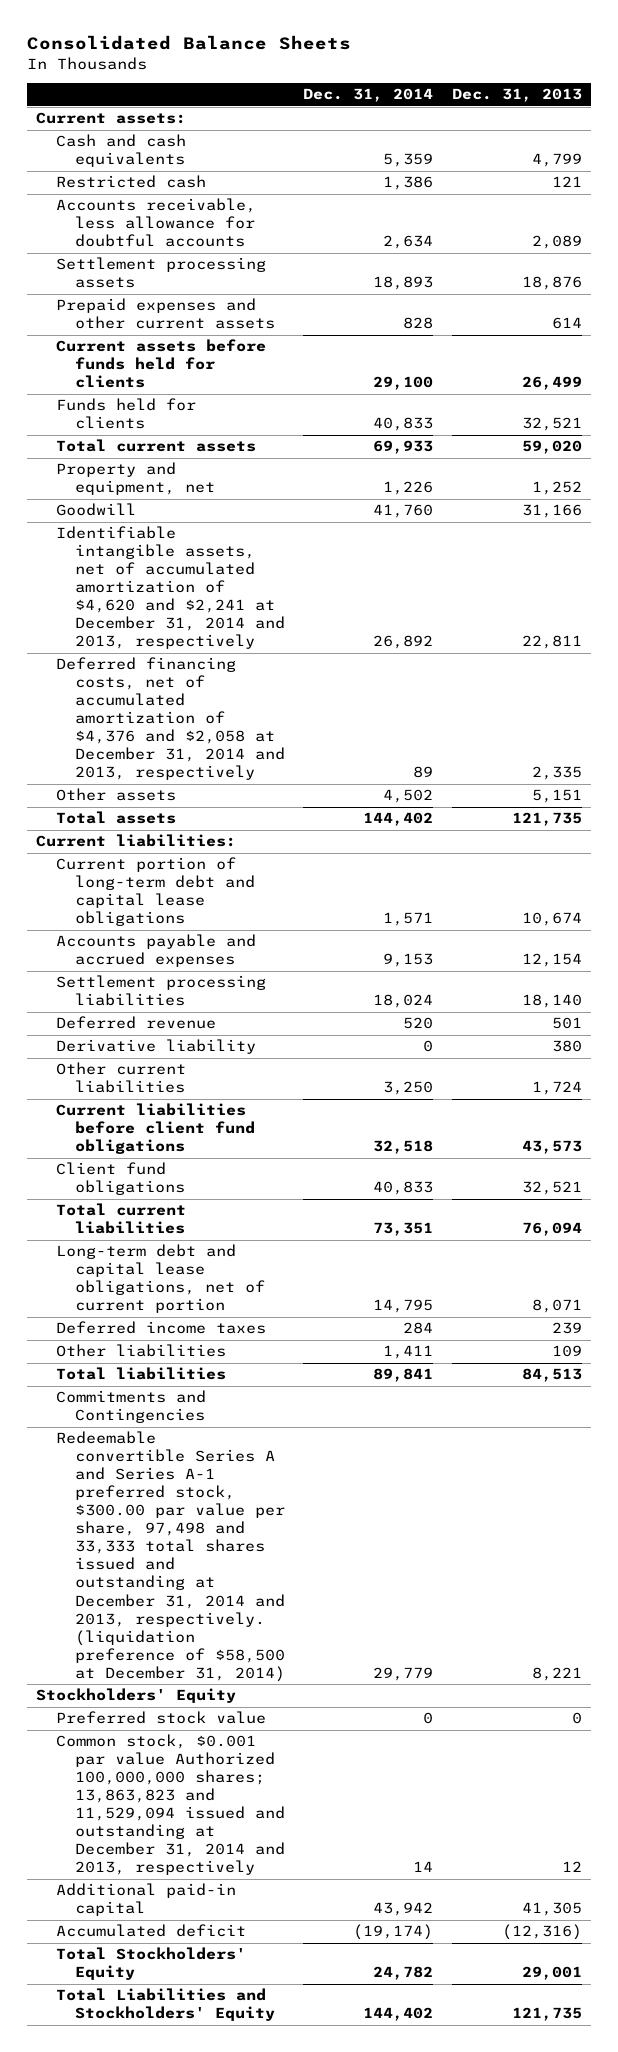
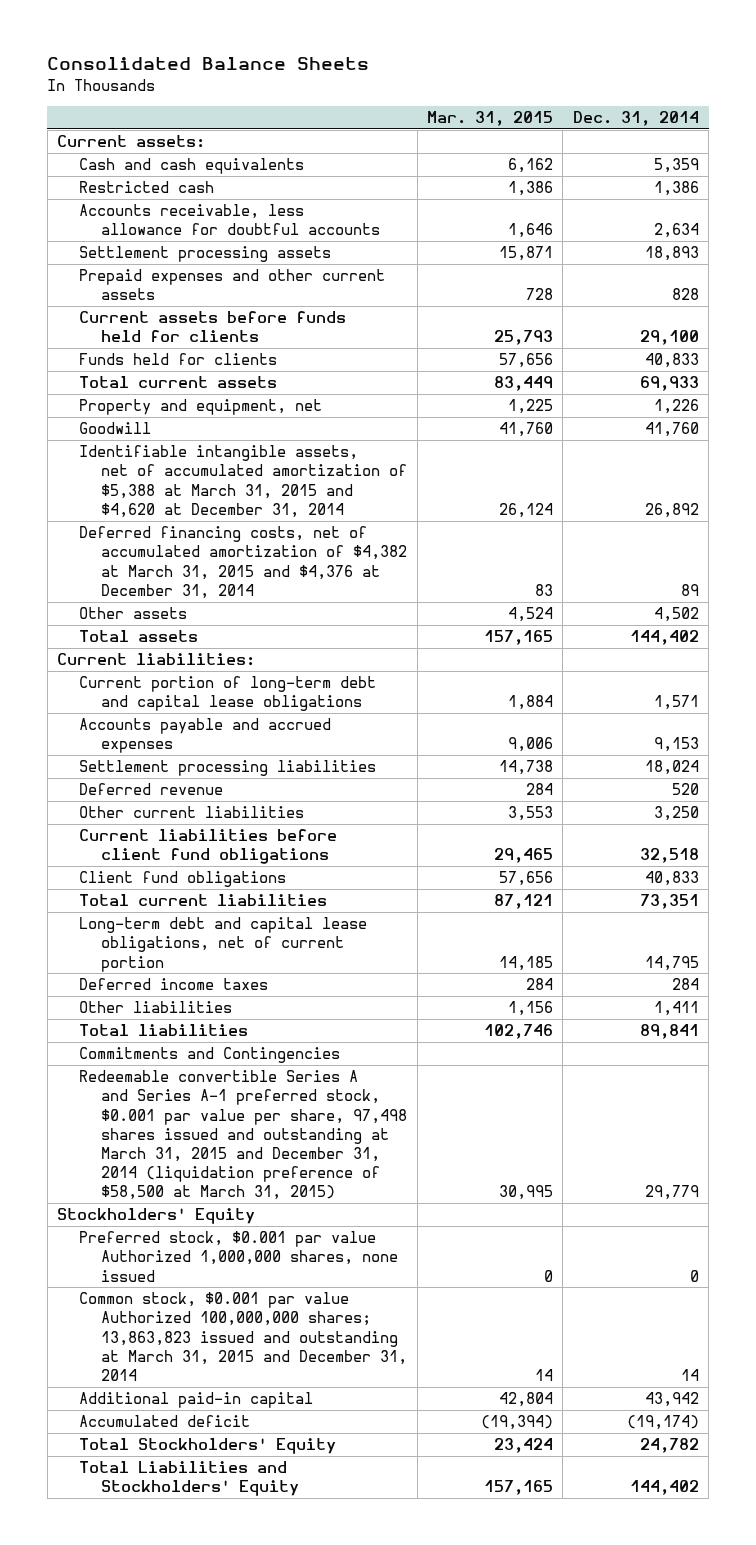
[451,88,582,103] Dec. 31, 2013 -> none
none -> [427,110,554,126] Mar. 31, 2015
[55,526,285,650] Identifiable intangible assets, net of accumulated amortization of $4,620 and $2,241 at December 31, 2014 and 2013, respectively -> [79,445,408,518] Identifiable intangible assets, net of accumulated amortization of $5,388 at March 31, 2015 and $4,620 at December 31, 2014
[55,657,285,781] Deferred financing costs, net of accumulated amortization of $4,376 and $2,058 at December 31, 2014 and 2013, respectively -> [79,526,408,599] Deferred financing costs, net of accumulated amortization of $4,382 at March 31, 2015 and $4,376 at December 31, 2014
[55,1039,256,1055] Derivative liability -> none
[55,1431,285,1682] Redeemable convertible Series A and Series A-1 preferred stock, $300.00 par value per share, 97,498 and 33,333 total shares issued and outstanding at December 31, 2014 and 2013, respectively. (liquidation preference of $58,500 at December 31, 2014) -> [79,1070,408,1201] Redeemable convertible Series A and Series A-1 preferred stock, $0.001 par value per share, 97,498 shares issued and outstanding at March 31, 2015 and December 31, 2014 (liquidation preference of $58,500 at March 31, 2015)
[55,1711,266,1725] Preferred stock value -> [79,1231,399,1282] Preferred stock, $0.001 par value Authorized 1,000,000 shares, none issued
[55,1734,285,1876] Common stock, $0.001 par value Authorized 100,000,000 shares; 13,863,823 and 11,529,094 issued and outstanding at December 31, 2014 and 2013, respectively -> [79,1292,408,1381] Common stock, $0.001 par value Authorized 100,000,000 shares; 13,863,823 issued and outstanding at March 31, 2015 and December 31, 2014

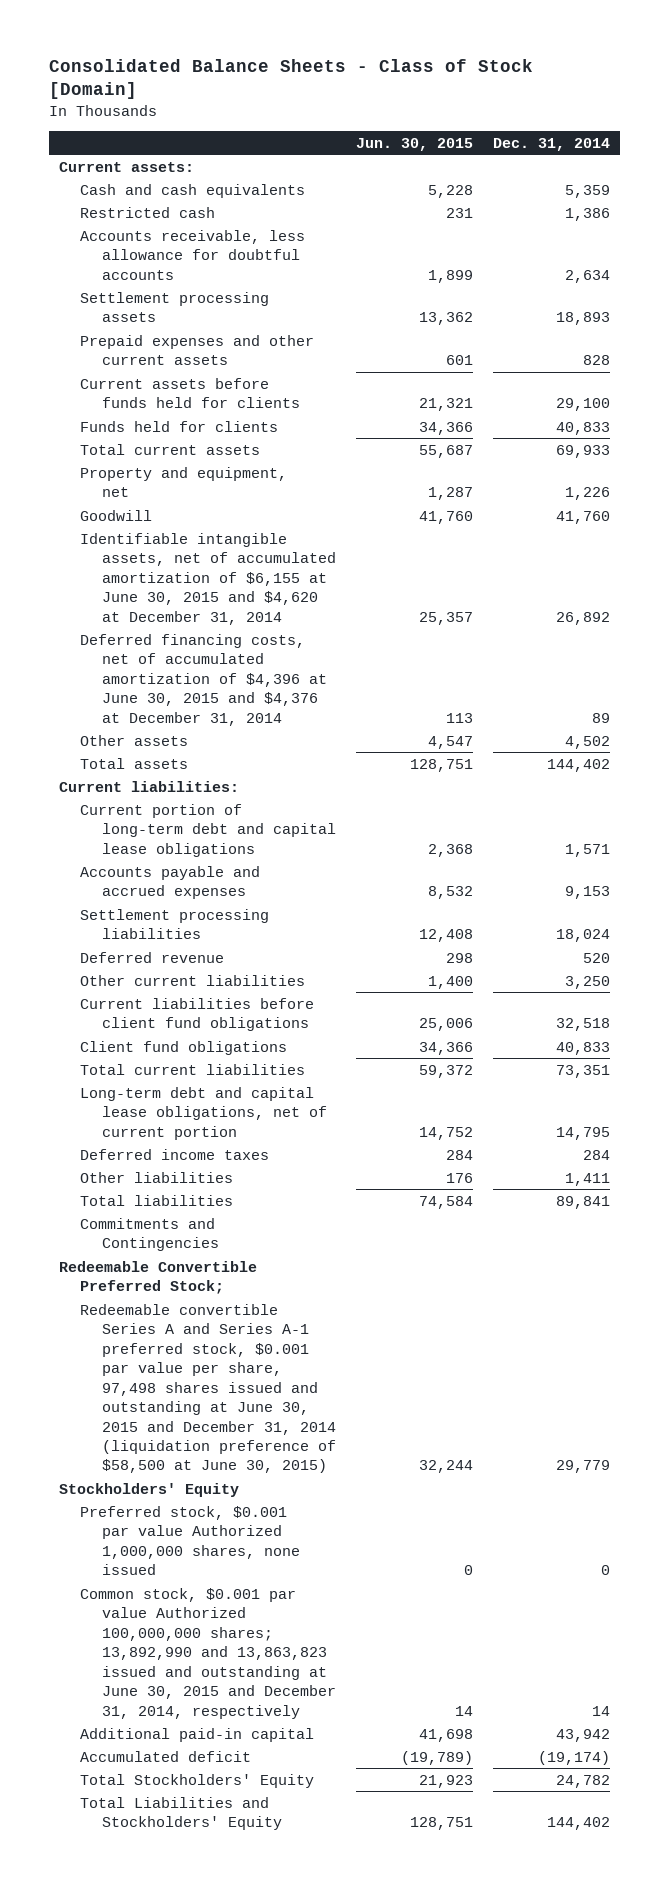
[47,57,370,71] Consolidated Balance Sheets -> [48,58,533,100] Consolidated Balance Sheets - Class of Stock [Domain]
[427,110,554,126] Mar. 31, 2015 -> none
none -> [356,137,474,151] Jun. 30, 2015
[79,445,408,518] Identifiable intangible assets, net of accumulated amortization of $5,388 at March 31, 2015 and $4,620 at December 31, 2014 -> [80,532,336,625] Identifiable intangible assets, net of accumulated amortization of $6,155 at June 30, 2015 and $4,620 at December 31, 2014
[79,526,408,599] Deferred financing costs, net of accumulated amortization of $4,382 at March 31, 2015 and $4,376 at December 31, 2014 -> [80,633,327,726] Deferred financing costs, net of accumulated amortization of $4,396 at June 30, 2015 and $4,376 at December 31, 2014
none -> [58,1260,257,1295] Redeemable Convertible Preferred Stock;
[79,1070,408,1201] Redeemable convertible Series A and Series A-1 preferred stock, $0.001 par value per share, 97,498 shares issued and outstanding at March 31, 2015 and December 31, 2014 (liquidation preference of $58,500 at March 31, 2015) -> [80,1303,336,1474] Redeemable convertible Series A and Series A-1 preferred stock, $0.001 par value per share, 97,498 shares issued and outstanding at June 30, 2015 and December 31, 2014 (liquidation preference of $58,500 at June 30, 2015)
[79,1292,408,1381] Common stock, $0.001 par value Authorized 100,000,000 shares; 13,863,823 issued and outstanding at March 31, 2015 and December 31, 2014 -> [80,1587,336,1719] Common stock, $0.001 par value Authorized 100,000,000 shares; 13,892,990 and 13,863,823 issued and outstanding at June 30, 2015 and December 31, 2014, respectively

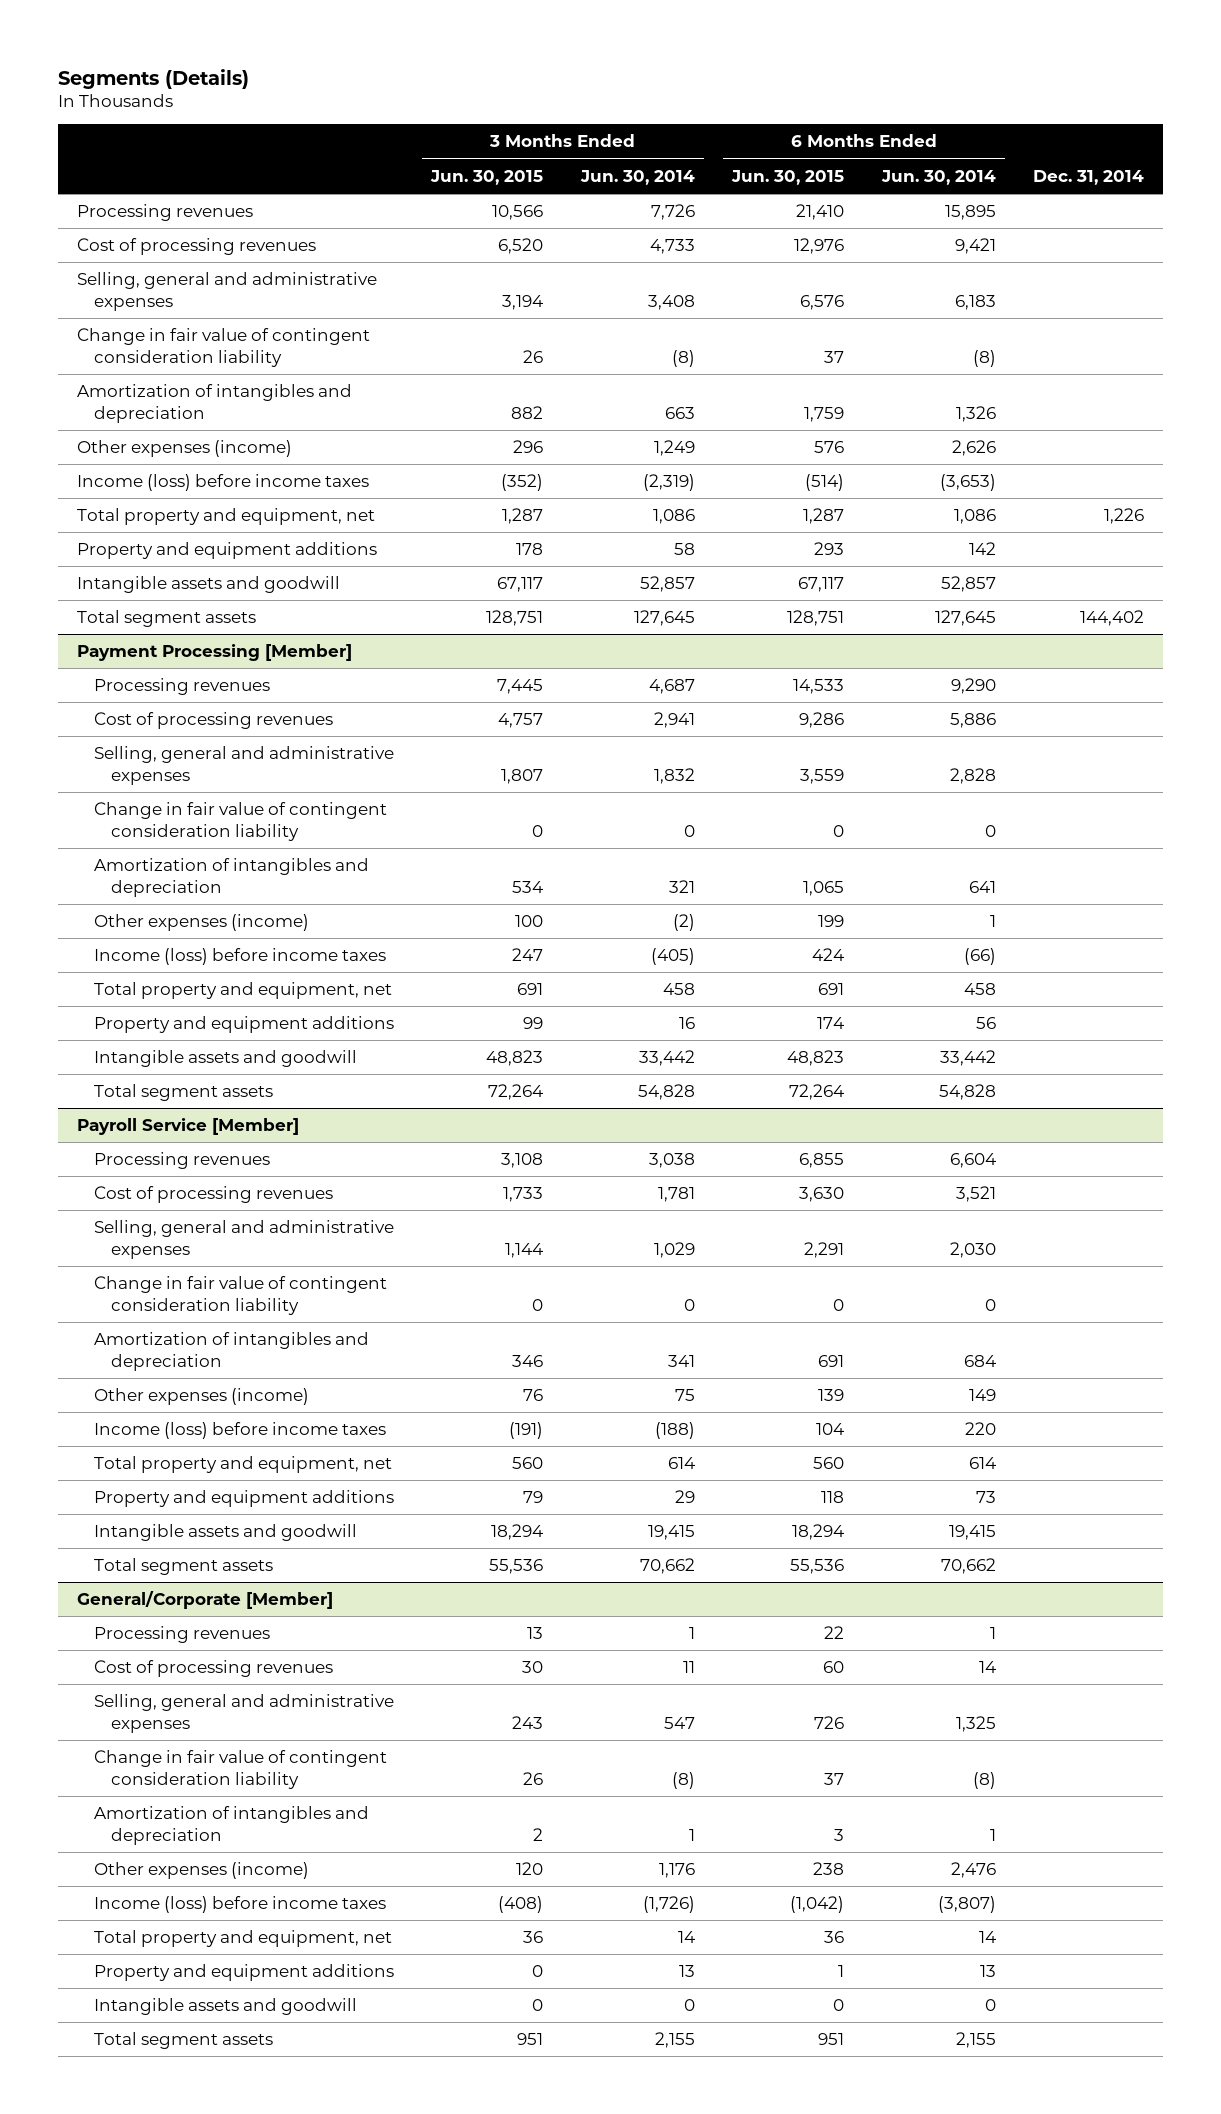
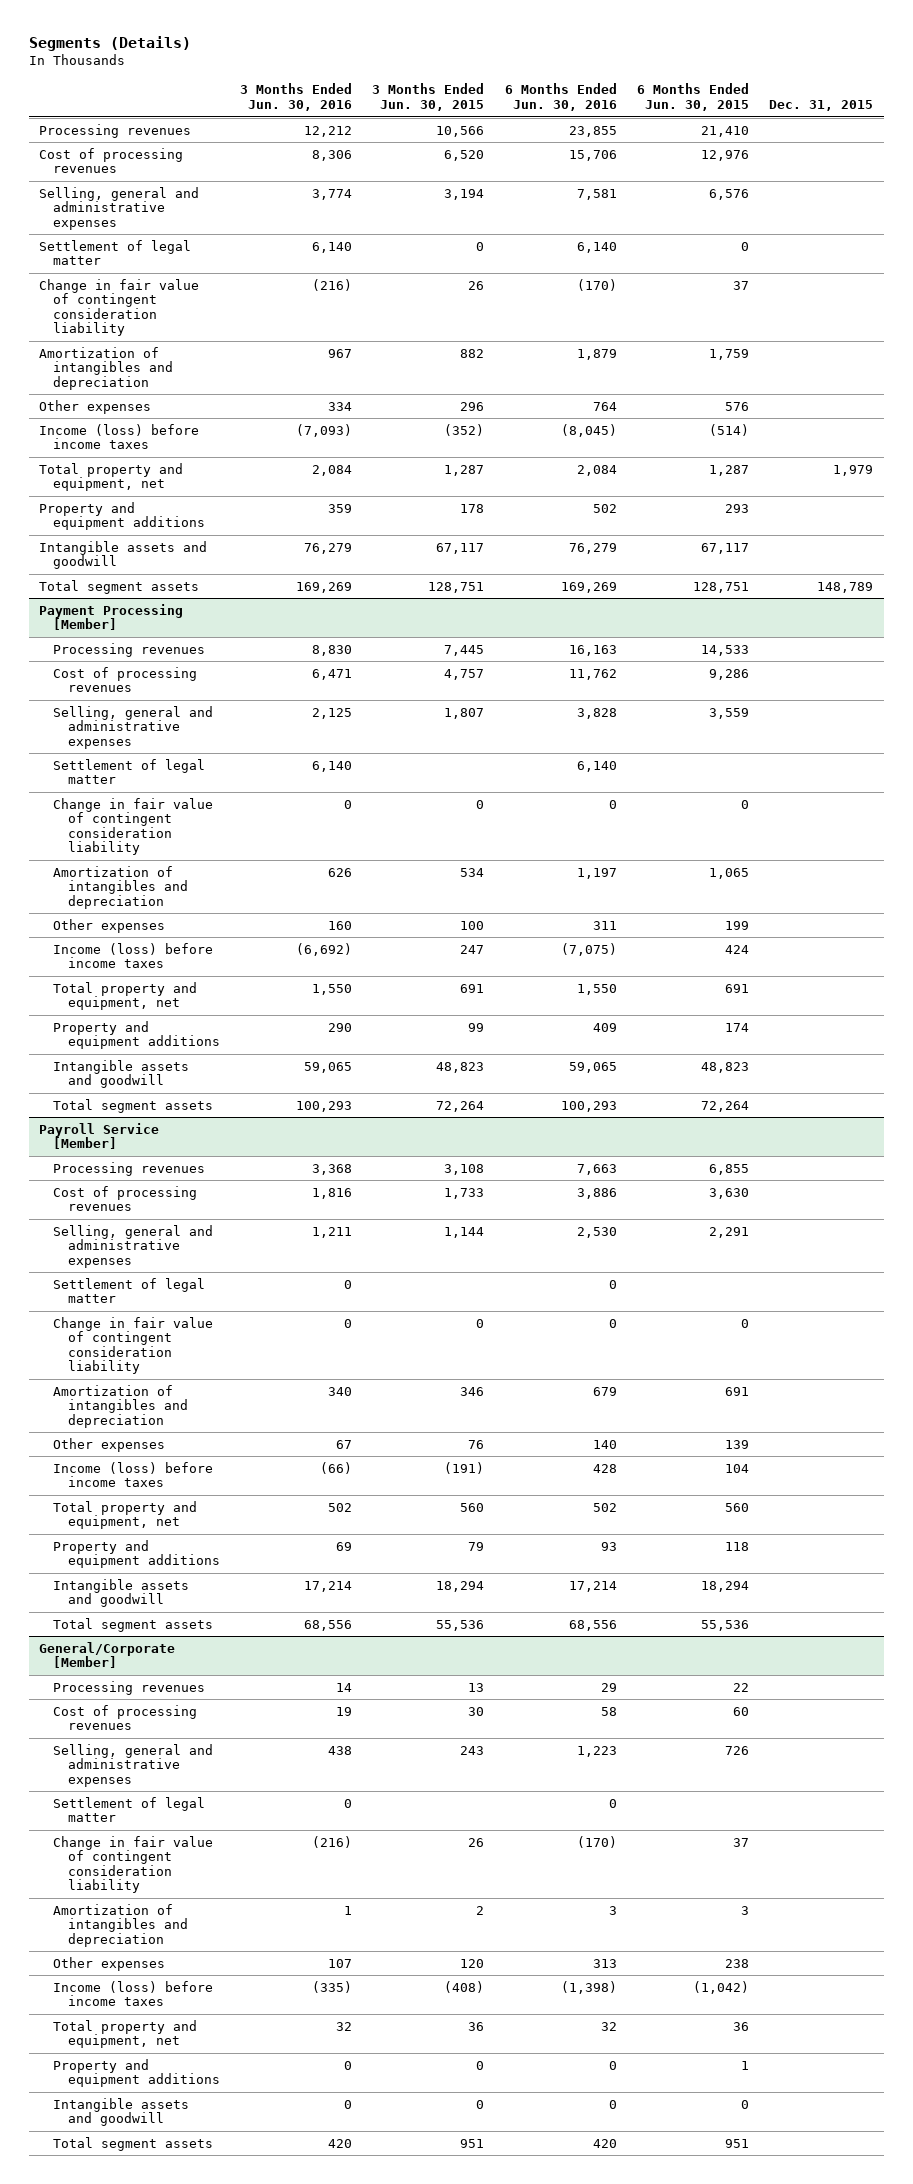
[579,169,695,185] Jun. 30, 2014 -> none
[880,169,996,185] Jun. 30, 2014 -> none
[1032,169,1144,185] Dec. 31, 2014 -> none
none -> [240,83,353,112] 3 Months Ended Jun. 30, 2016
none -> [504,83,617,112] 6 Months Ended Jun. 30, 2016
none -> [769,100,874,112] Dec. 31, 2015
none -> [39,239,192,266] Settlement of legal matter
[77,440,293,458] Other expenses (income) -> [39,399,152,414] Other expenses
none -> [53,758,206,785] Settlement of legal matter
[94,914,310,932] Other expenses (income) -> [53,918,166,933] Other expenses
none -> [53,1277,206,1304] Settlement of legal matter
[94,1388,310,1406] Other expenses (income) -> [53,1437,166,1452] Other expenses
none -> [53,1796,206,1823] Settlement of legal matter
[94,1862,310,1880] Other expenses (income) -> [53,1956,166,1971] Other expenses

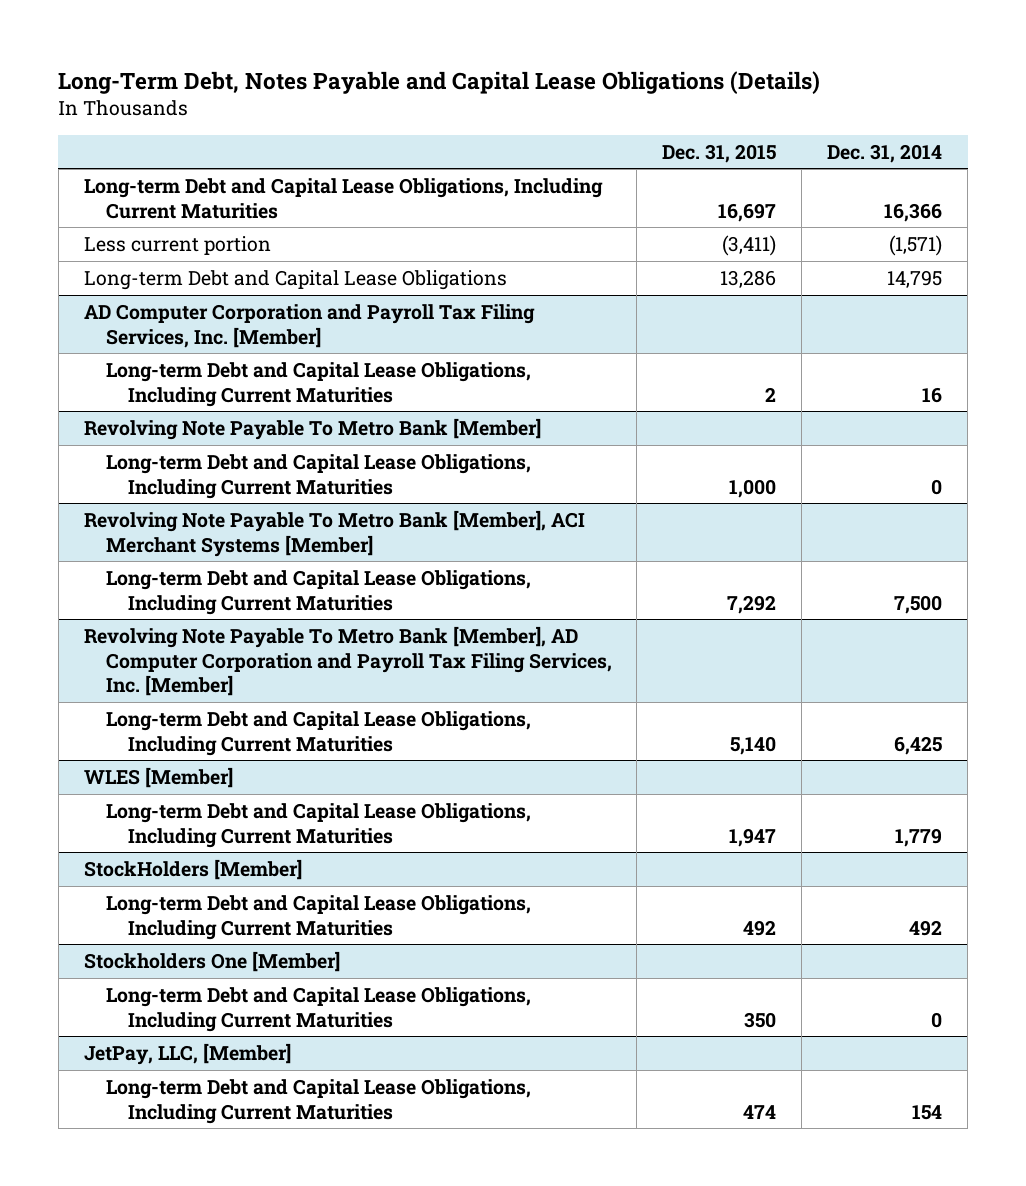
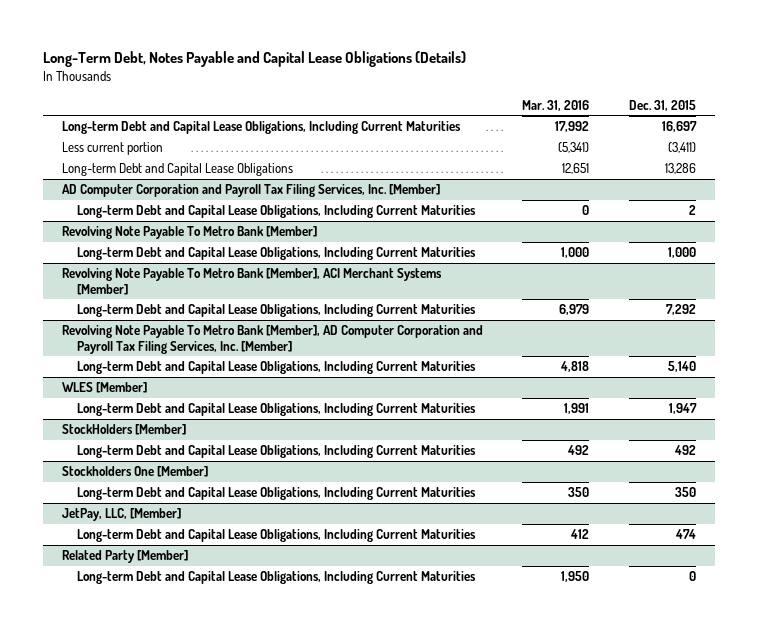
[827,143,943,163] Dec. 31, 2014 -> none
none -> [522,99,590,111] Mar. 31, 2016
none -> [62,550,189,564] Related Party [Member]
none -> [76,571,476,585] Long-term Debt and Capital Lease Obligations, Including Current Maturities

